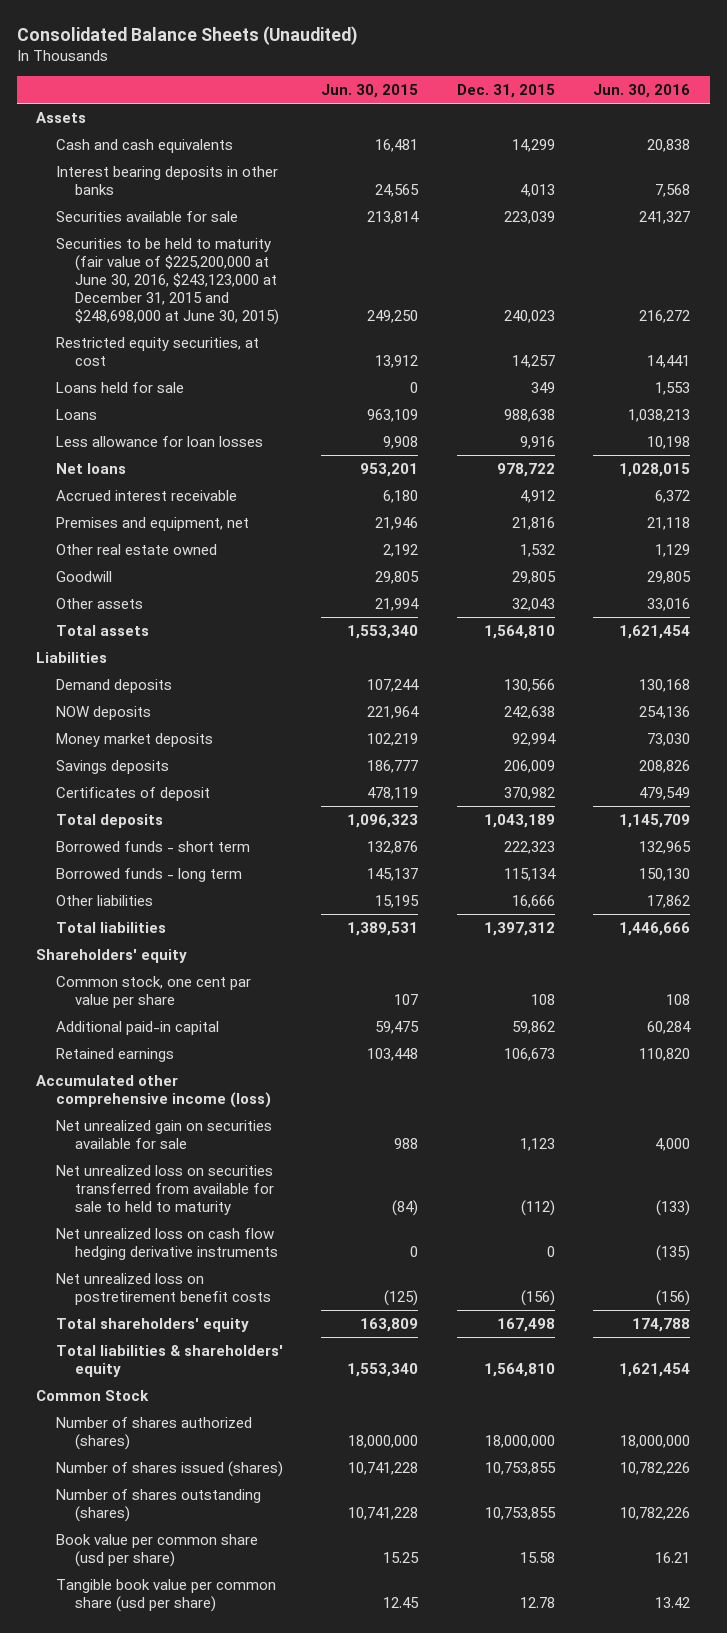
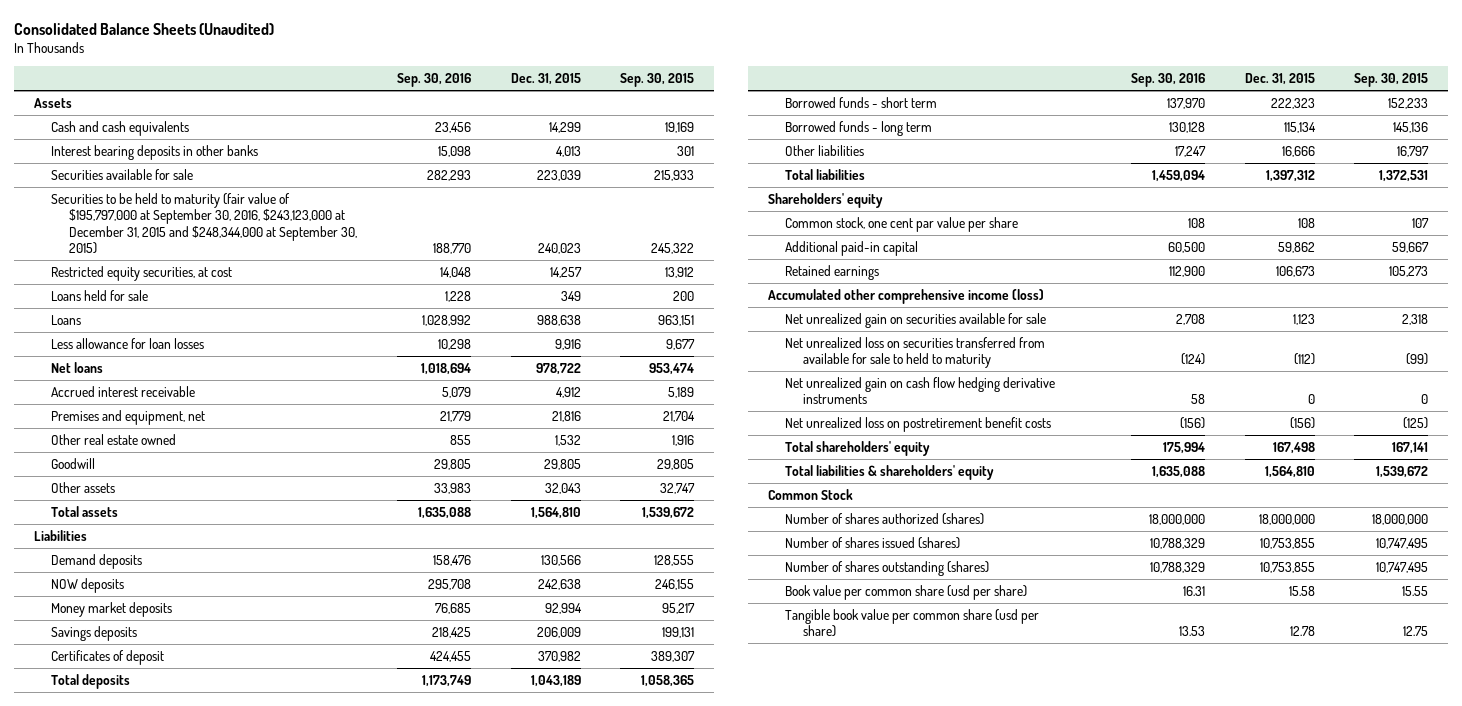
[321,84,419,99] Jun. 30, 2015 -> none
[593,84,691,99] Jun. 30, 2016 -> none
none -> [396,72,471,87] Sep. 30, 2016
none -> [620,72,695,87] Sep. 30, 2015
[55,237,279,326] Securities to be held to maturity (fair value of $225,200,000 at June 30, 2016, $243,123,000 at December 31, 2015 and $248,698,000 at June 30, 2015) -> [51,192,358,254] Securities to be held to maturity (fair value of $195,797,000 at September 30, 2016, $243,123,000 at December 31, 2015 and $248,344,000 at September 30, 2015)
[55,1227,278,1260] Net unrealized loss on cash flow hedging derivative instruments -> [785,376,1056,405] Net unrealized gain on cash flow hedging derivative instruments

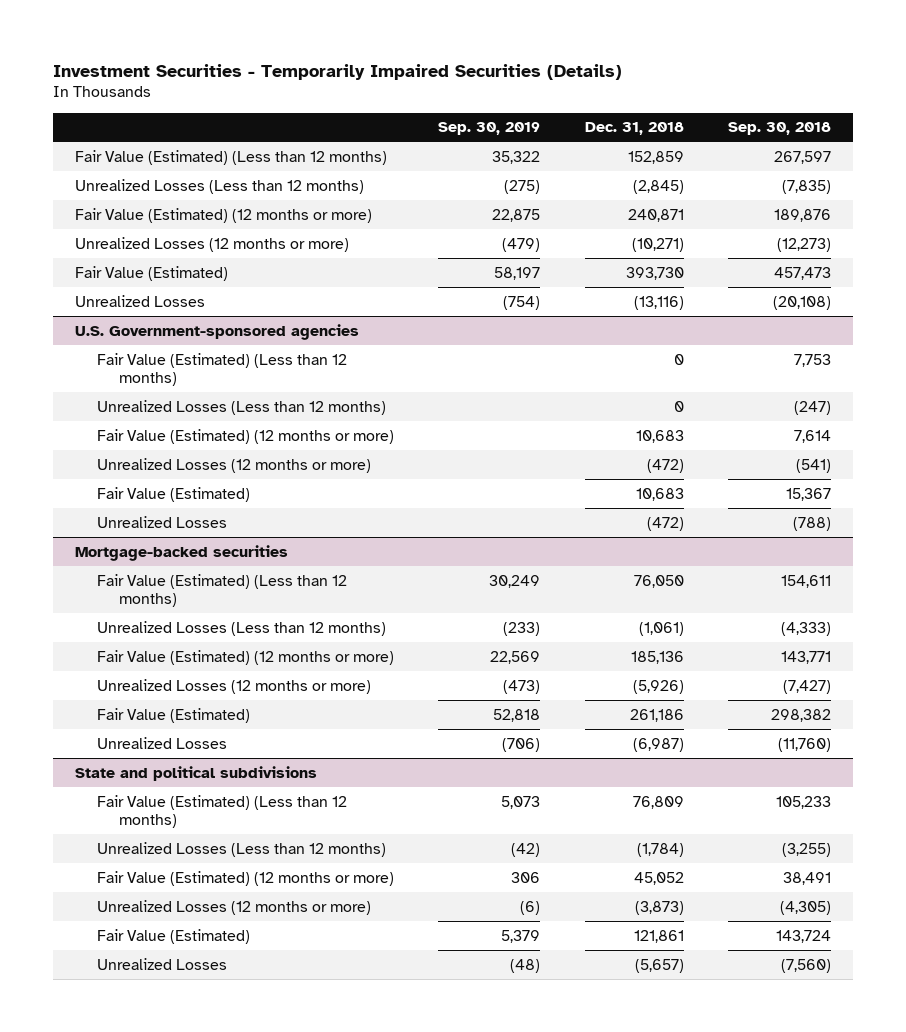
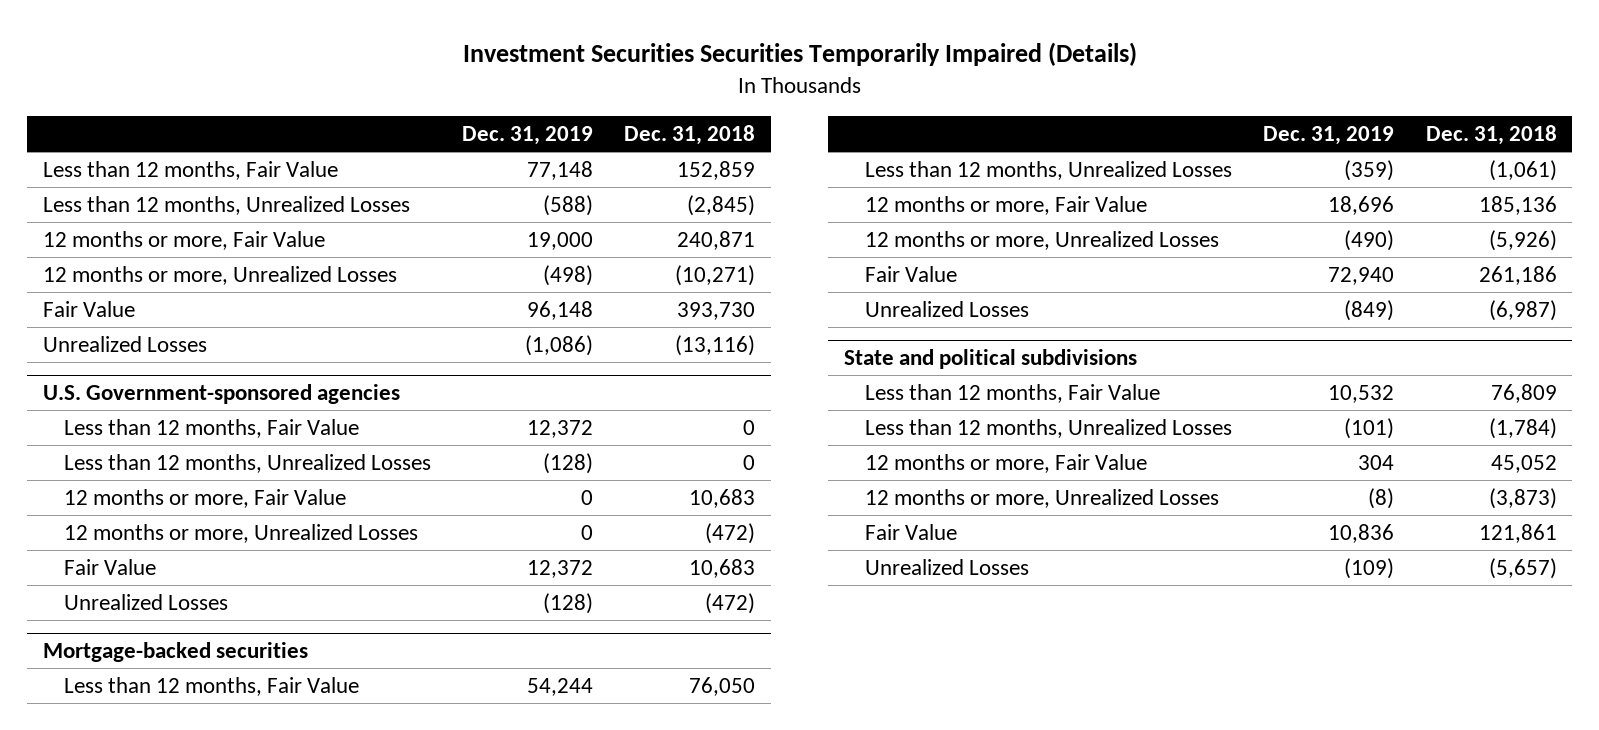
[52,63,622,80] Investment Securities - Temporarily Impaired Securities (Details) -> [462,42,1137,67] Investment Securities Securities Temporarily Impaired (Details)
[438,122,541,136] Sep. 30, 2019 -> none
[728,122,832,136] Sep. 30, 2018 -> none
none -> [462,126,594,146] Dec. 31, 2019
[74,149,387,165] Fair Value (Estimated) (Less than 12 months) -> [42,161,338,181] Less than 12 months, Fair Value
[74,178,364,194] Unrealized Losses (Less than 12 months) -> [42,196,410,216] Less than 12 months, Unrealized Losses
[74,207,372,223] Fair Value (Estimated) (12 months or more) -> [42,231,325,251] 12 months or more, Fair Value
[74,236,349,252] Unrealized Losses (12 months or more) -> [42,266,397,286] 12 months or more, Unrealized Losses
[74,265,228,281] Fair Value (Estimated) -> [42,301,135,318] Fair Value
[96,352,347,387] Fair Value (Estimated) (Less than 12 months) -> [63,419,359,439] Less than 12 months, Fair Value
[96,399,386,415] Unrealized Losses (Less than 12 months) -> [63,454,431,474] Less than 12 months, Unrealized Losses
[96,428,394,444] Fair Value (Estimated) (12 months or more) -> [63,489,346,509] 12 months or more, Fair Value
[96,457,371,473] Unrealized Losses (12 months or more) -> [63,524,418,544] 12 months or more, Unrealized Losses
[96,486,250,502] Fair Value (Estimated) -> [63,559,156,576] Fair Value
[96,573,347,608] Fair Value (Estimated) (Less than 12 months) -> [63,677,359,697] Less than 12 months, Fair Value
[96,620,386,636] Unrealized Losses (Less than 12 months) -> [864,161,1232,181] Less than 12 months, Unrealized Losses
[96,649,394,665] Fair Value (Estimated) (12 months or more) -> [864,196,1147,216] 12 months or more, Fair Value
[96,678,371,694] Unrealized Losses (12 months or more) -> [864,231,1219,251] 12 months or more, Unrealized Losses
[96,707,250,723] Fair Value (Estimated) -> [864,266,957,283] Fair Value
[96,794,347,829] Fair Value (Estimated) (Less than 12 months) -> [864,384,1160,404] Less than 12 months, Fair Value
[96,841,386,857] Unrealized Losses (Less than 12 months) -> [864,419,1232,439] Less than 12 months, Unrealized Losses
[96,870,394,886] Fair Value (Estimated) (12 months or more) -> [864,454,1147,474] 12 months or more, Fair Value
[96,899,371,915] Unrealized Losses (12 months or more) -> [864,489,1219,509] 12 months or more, Unrealized Losses
[96,928,250,944] Fair Value (Estimated) -> [864,524,957,541] Fair Value

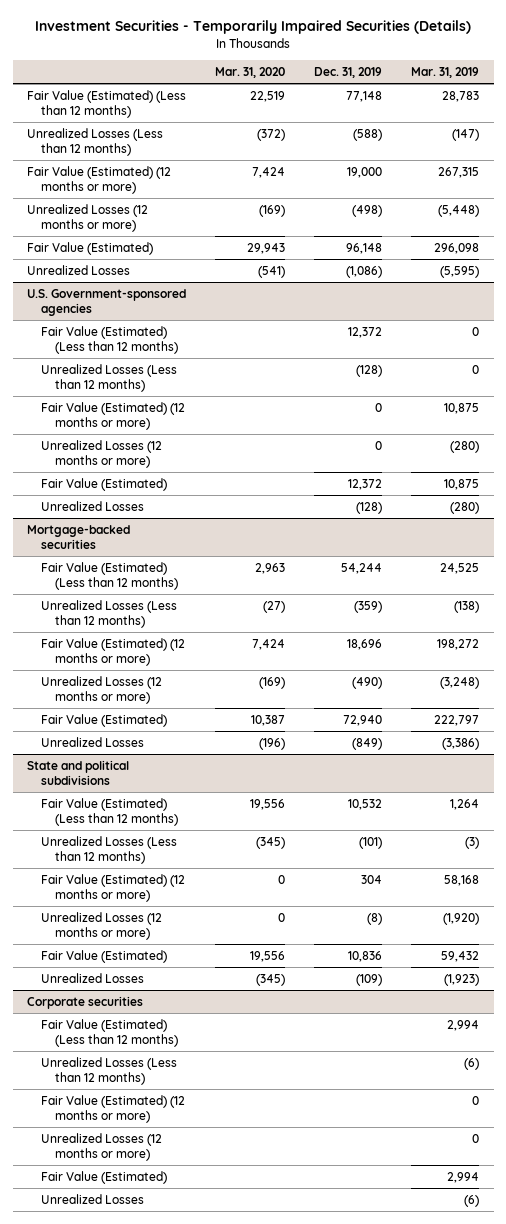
[462,42,1137,67] Investment Securities Securities Temporarily Impaired (Details) -> [35,20,472,35] Investment Securities - Temporarily Impaired Securities (Details)
[624,125,756,146] Dec. 31, 2018 -> none
none -> [215,66,286,78] Mar. 31, 2020
none -> [411,66,480,78] Mar. 31, 2019
[42,161,338,181] Less than 12 months, Fair Value -> [27,89,187,118] Fair Value (Estimated) (Less than 12 months)
[42,196,410,216] Less than 12 months, Unrealized Losses -> [27,127,164,156] Unrealized Losses (Less than 12 months)
[42,231,325,251] 12 months or more, Fair Value -> [27,165,172,194] Fair Value (Estimated) (12 months or more)
[42,266,397,286] 12 months or more, Unrealized Losses -> [27,203,149,232] Unrealized Losses (12 months or more)
[42,301,135,318] Fair Value -> [27,241,154,255] Fair Value (Estimated)
[63,419,359,439] Less than 12 months, Fair Value -> [41,325,179,354] Fair Value (Estimated) (Less than 12 months)
[63,454,431,474] Less than 12 months, Unrealized Losses -> [41,363,178,392] Unrealized Losses (Less than 12 months)
[63,489,346,509] 12 months or more, Fair Value -> [41,401,186,430] Fair Value (Estimated) (12 months or more)
[63,524,418,544] 12 months or more, Unrealized Losses -> [41,439,163,468] Unrealized Losses (12 months or more)
[63,559,156,576] Fair Value -> [41,477,168,491] Fair Value (Estimated)
[63,677,359,697] Less than 12 months, Fair Value -> [41,561,179,590] Fair Value (Estimated) (Less than 12 months)
[864,161,1232,181] Less than 12 months, Unrealized Losses -> [41,599,178,628] Unrealized Losses (Less than 12 months)
[864,196,1147,216] 12 months or more, Fair Value -> [41,637,186,666] Fair Value (Estimated) (12 months or more)
[864,231,1219,251] 12 months or more, Unrealized Losses -> [41,675,163,704] Unrealized Losses (12 months or more)
[864,266,957,283] Fair Value -> [41,713,168,727] Fair Value (Estimated)
[864,384,1160,404] Less than 12 months, Fair Value -> [41,797,179,826] Fair Value (Estimated) (Less than 12 months)
[864,419,1232,439] Less than 12 months, Unrealized Losses -> [41,835,178,864] Unrealized Losses (Less than 12 months)
[864,454,1147,474] 12 months or more, Fair Value -> [41,873,186,902] Fair Value (Estimated) (12 months or more)
[864,489,1219,509] 12 months or more, Unrealized Losses -> [41,911,163,940] Unrealized Losses (12 months or more)
[864,524,957,541] Fair Value -> [41,949,168,963] Fair Value (Estimated)
none -> [27,995,144,1009] Corporate securities
none -> [41,1018,179,1047] Fair Value (Estimated) (Less than 12 months)
none -> [41,1056,178,1085] Unrealized Losses (Less than 12 months)
none -> [41,1094,186,1123] Fair Value (Estimated) (12 months or more)
none -> [41,1132,163,1161] Unrealized Losses (12 months or more)
none -> [41,1170,168,1184] Fair Value (Estimated)
none -> [41,1193,145,1204] Unrealized Losses

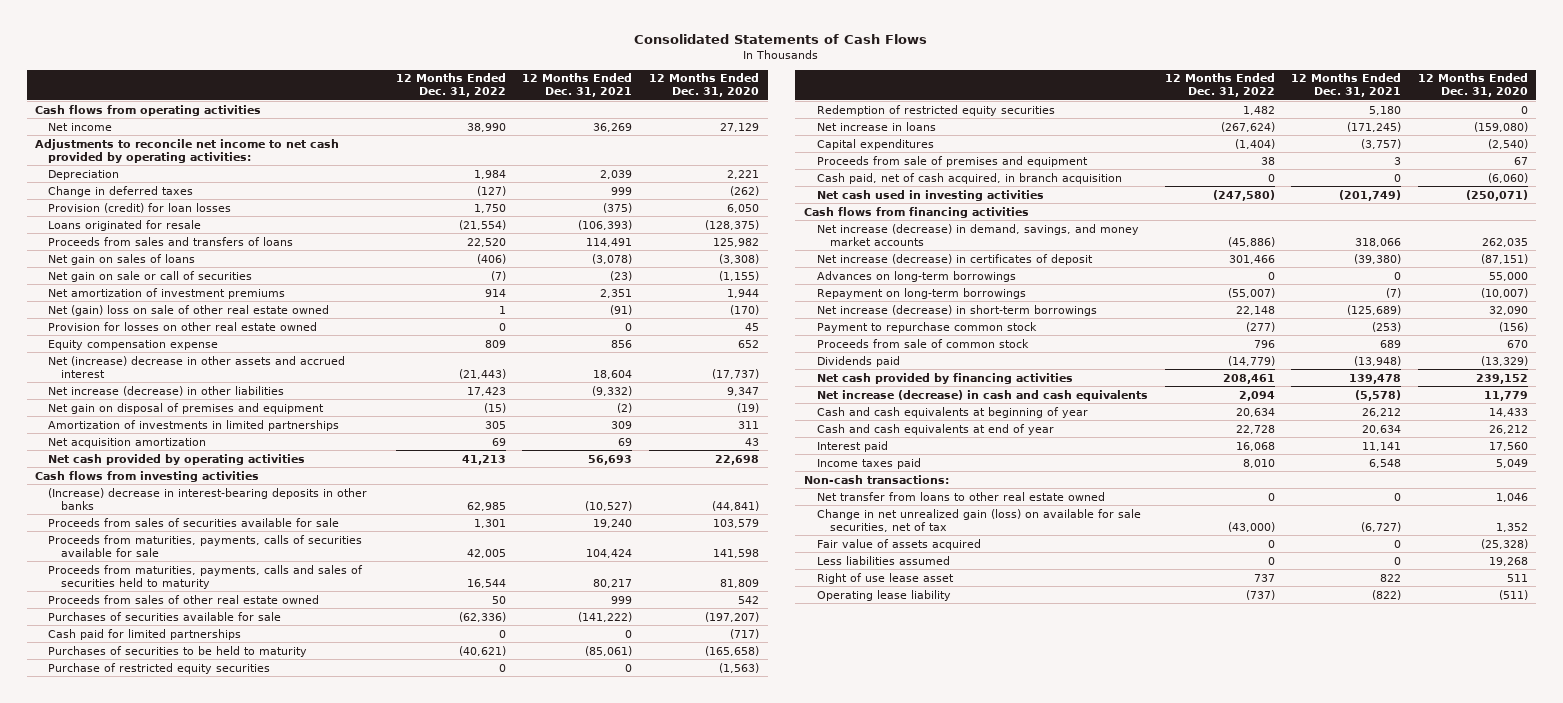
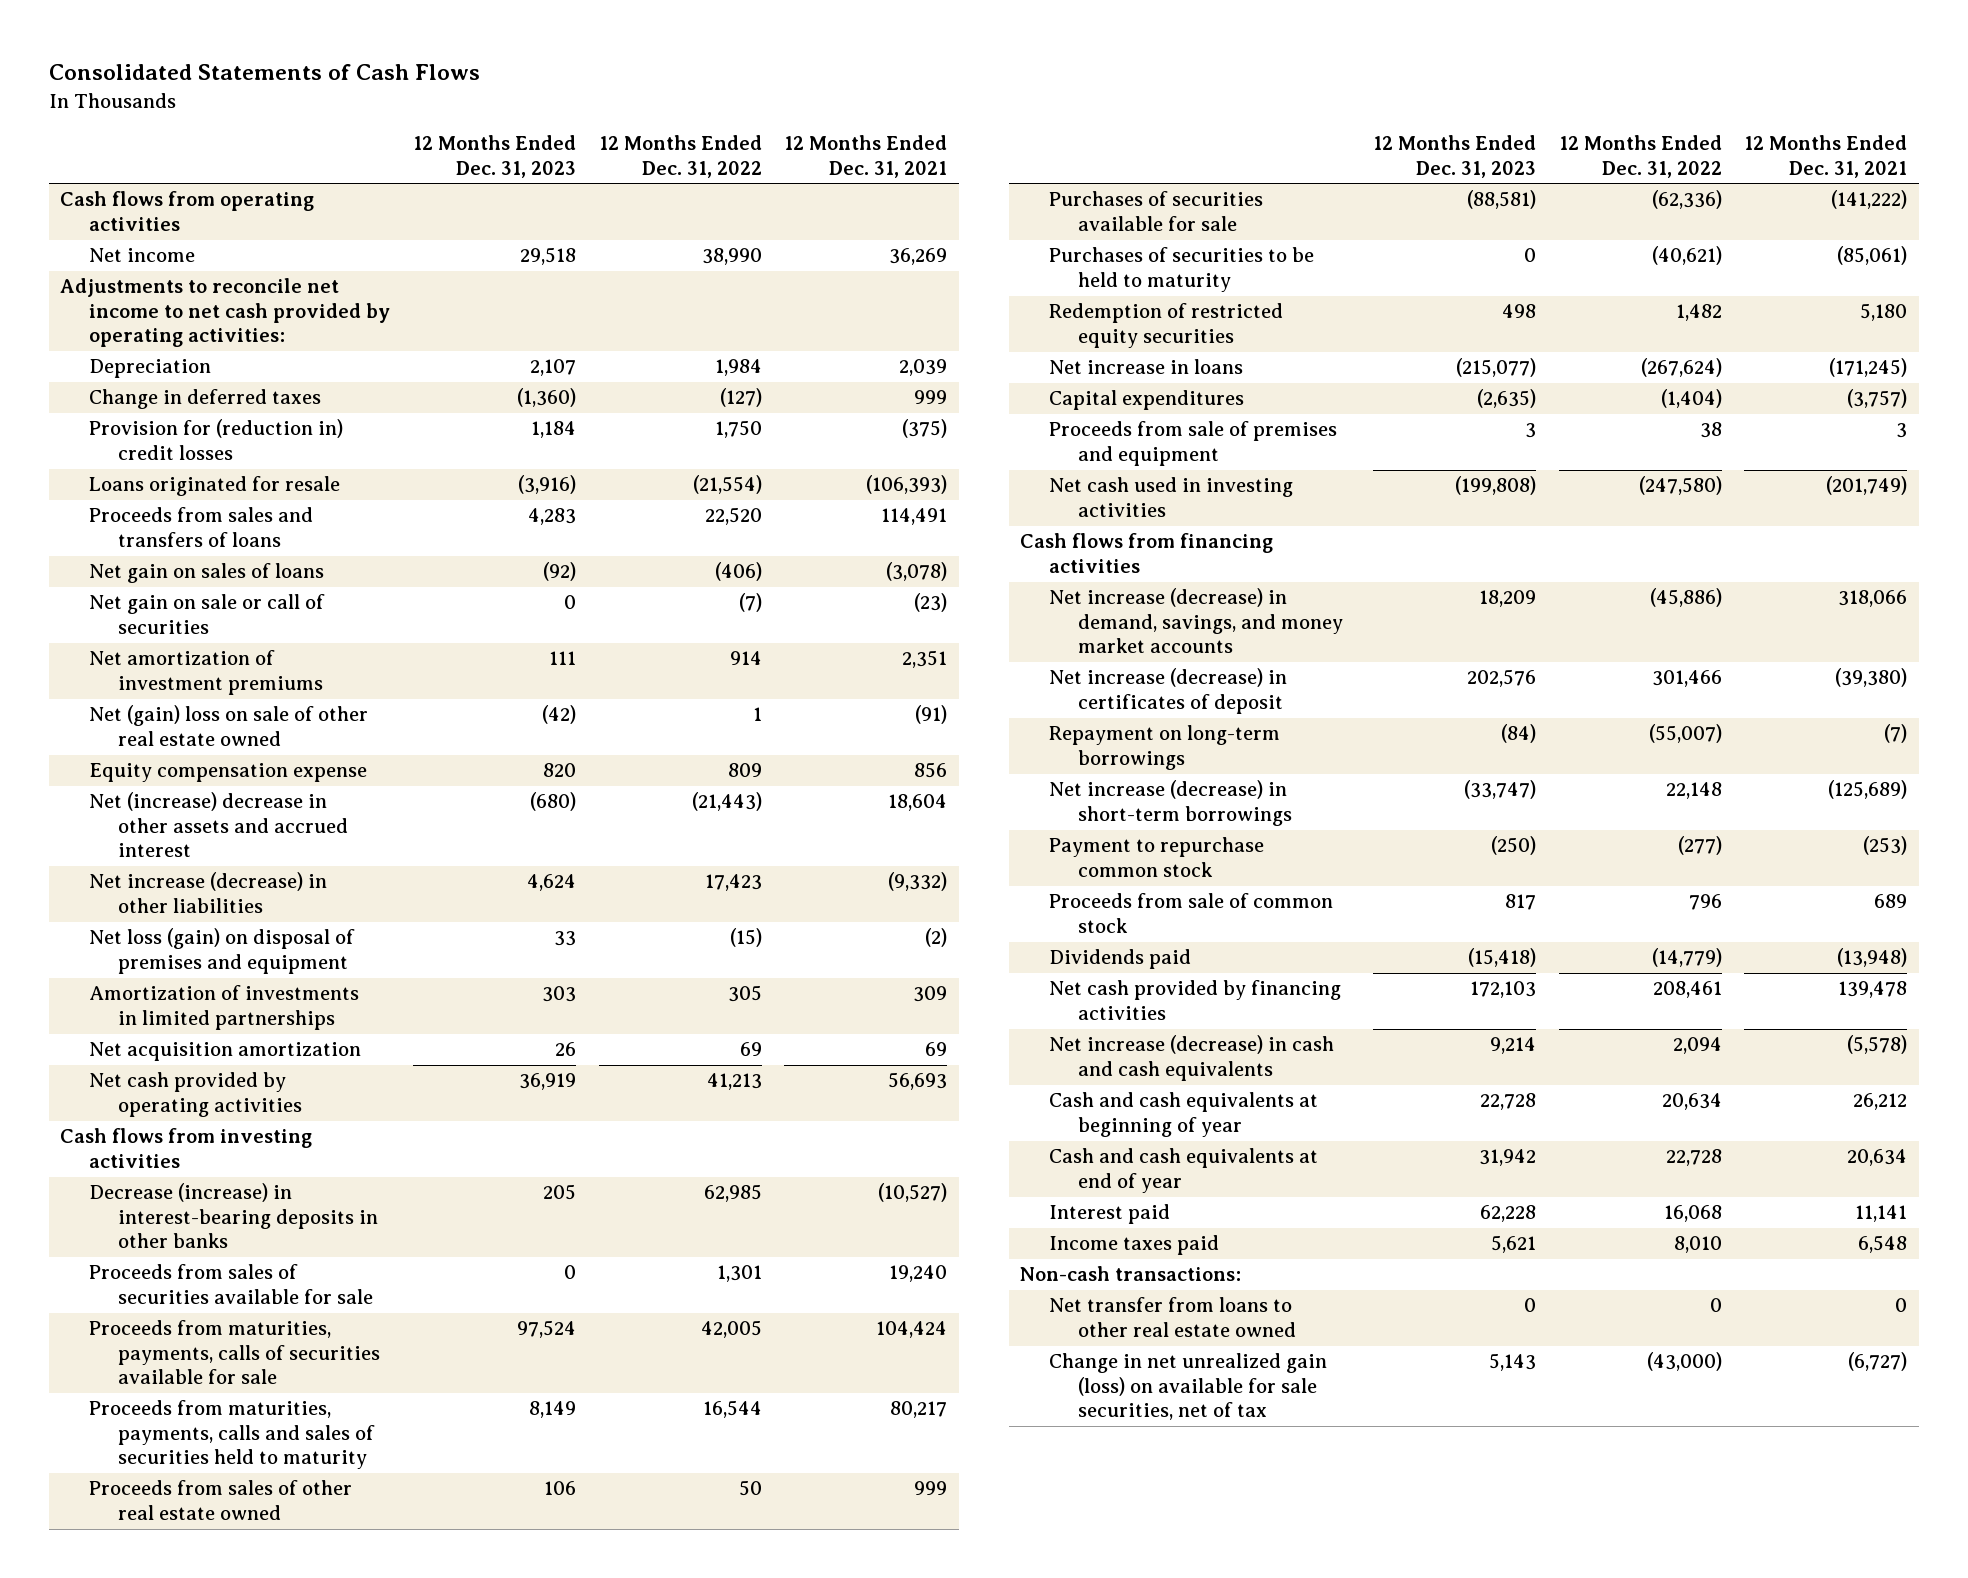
[649,73,760,98] 12 Months Ended Dec. 31, 2020 -> none
none -> [412,135,576,178] 12 Months Ended Dec. 31, 2023
[47,202,231,213] Provision (credit) for loan losses -> [89,419,344,460] Provision for (reduction in) credit losses
[47,321,317,331] Provision for losses on other real estate owned -> none
[47,402,324,414] Net gain on disposal of premises and equipment -> [89,928,356,974] Net loss (gain) on disposal of premises and equipment
[47,487,367,510] (Increase) decrease in interest-bearing deposits in other banks -> [89,1183,379,1249] Decrease (increase) in interest-bearing deposits in other banks
[47,628,241,640] Cash paid for limited partnerships -> none
[47,662,270,674] Purchase of restricted equity securities -> none
[816,172,1122,184] Cash paid, net of cash acquired, in branch acquisition -> none
[816,270,1016,282] Advances on long-term borrowings -> none
[816,538,981,550] Fair value of assets acquired -> none
[816,555,950,565] Less liabilities assumed -> none
[816,572,954,584] Right of use lease asset -> none
[816,589,951,601] Operating lease liability -> none

